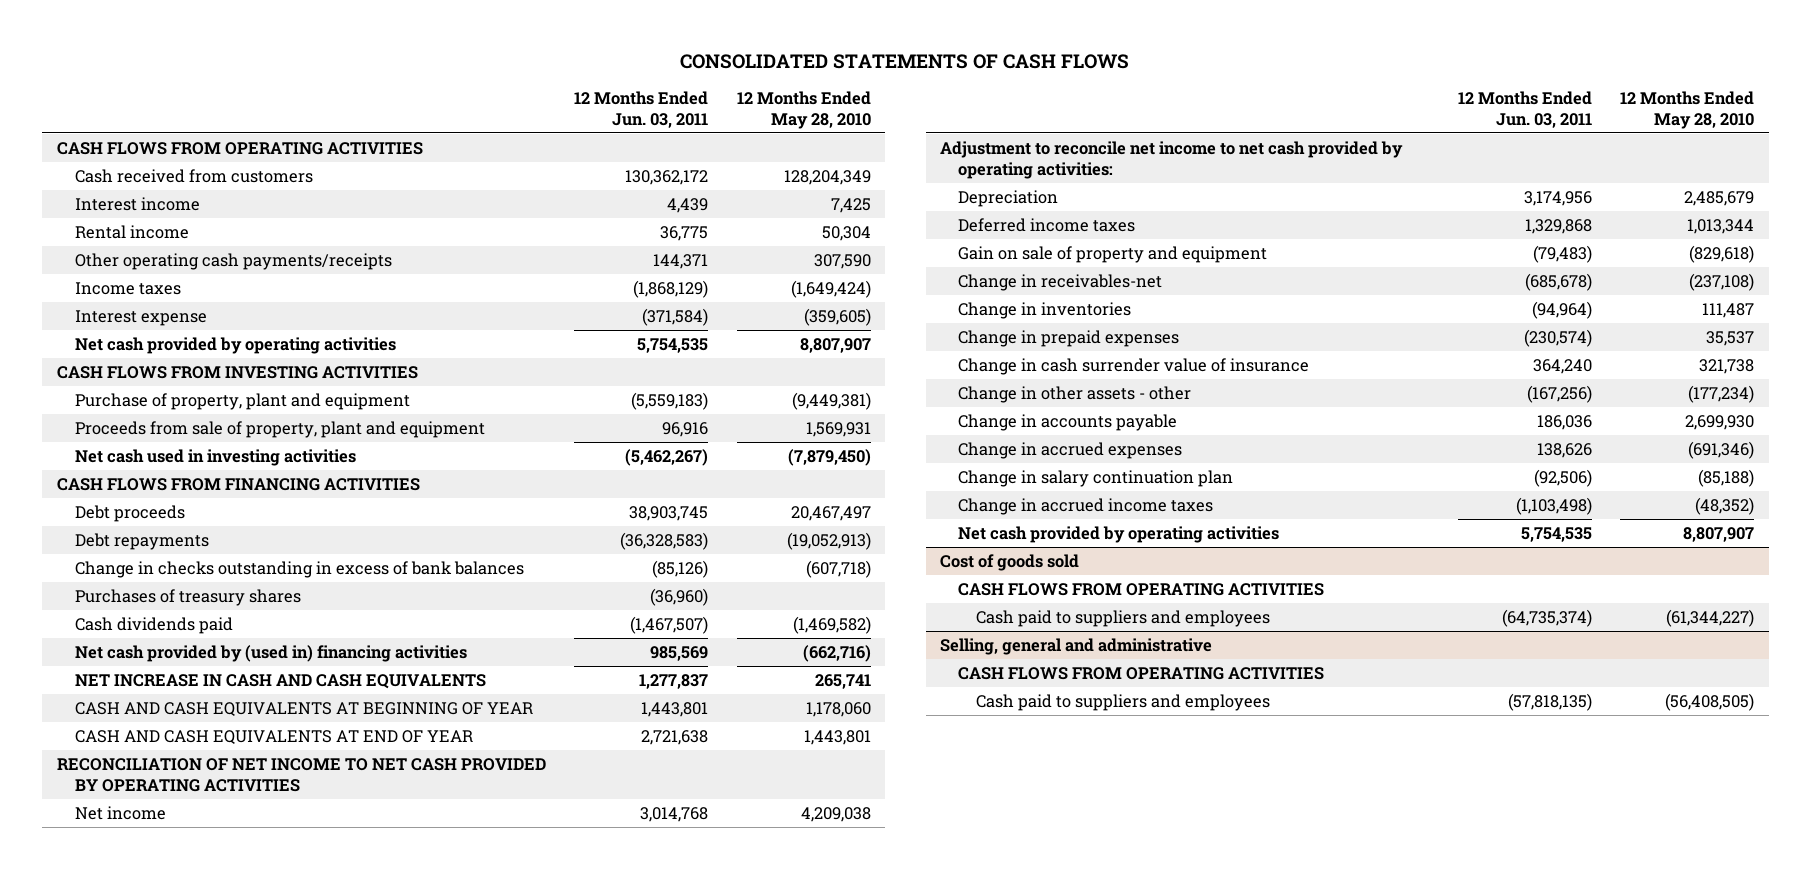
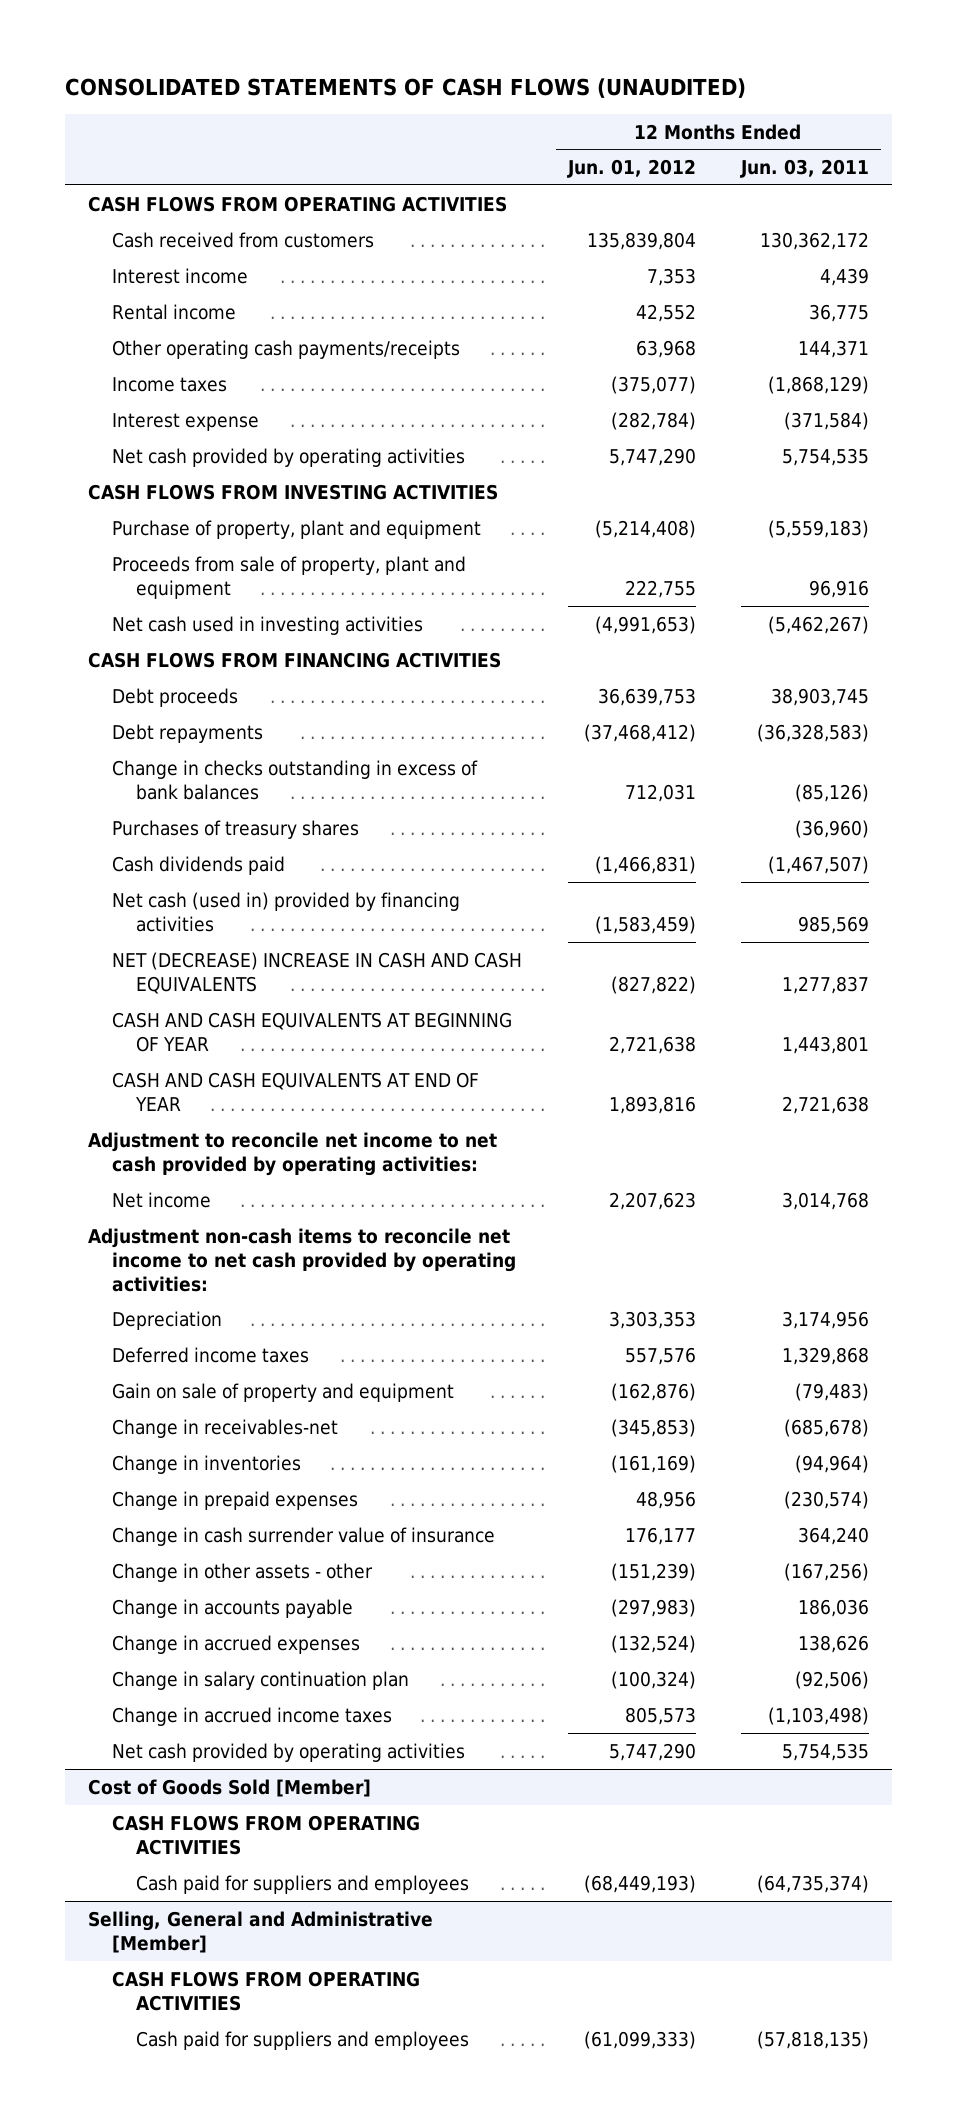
[680,53,1130,69] CONSOLIDATED STATEMENTS OF CASH FLOWS -> [64,77,746,98] CONSOLIDATED STATEMENTS OF CASH FLOWS (UNAUDITED)
[736,90,871,129] 12 Months Ended May 28, 2010 -> none
none -> [566,159,696,179] Jun. 01, 2012
[74,644,467,662] Net cash provided by (used in) financing activities -> [111,891,460,932] Net cash (used in) provided by financing activities
[74,673,486,689] NET INCREASE IN CASH AND CASH EQUIVALENTS -> [111,951,522,994] NET (DECREASE) INCREASE IN CASH AND CASH EQUIVALENTS
[56,757,546,792] RECONCILIATION OF NET INCOME TO NET CASH PROVIDED BY OPERATING ACTIVITIES -> none
[74,805,166,820] Net income -> [111,1191,211,1208] Net income
none -> [87,1227,516,1292] Adjustment non-cash items to reconcile net income to net cash provided by operating activities:
[940,553,1080,571] Cost of goods sold -> [87,1778,371,1797] Cost of Goods Sold [Member]
[976,609,1271,627] Cash paid to suppliers and employees -> [136,1874,470,1894] Cash paid for suppliers and employees
[940,637,1213,655] Selling, general and administrative -> [87,1910,433,1953] Selling, General and Administrative [Member]
[976,693,1271,711] Cash paid to suppliers and employees -> [136,2030,470,2050] Cash paid for suppliers and employees

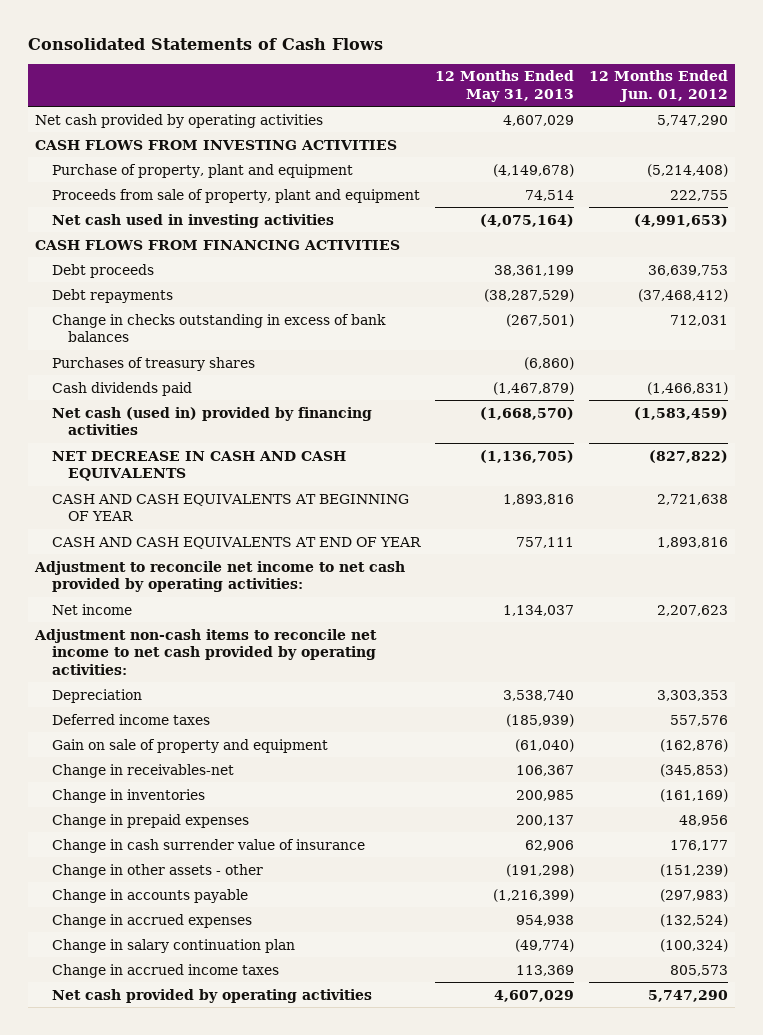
[64,77,746,98] CONSOLIDATED STATEMENTS OF CASH FLOWS (UNAUDITED) -> [27,37,383,50] Consolidated Statements of Cash Flows
[740,159,870,179] Jun. 03, 2011 -> none
none -> [435,70,575,102] 12 Months Ended May 31, 2013
[87,195,507,212] CASH FLOWS FROM OPERATING ACTIVITIES -> none
[111,231,374,248] Cash received from customers -> none
[111,267,248,284] Interest income -> none
[111,303,236,320] Rental income -> none
[111,339,460,359] Other operating cash payments/receipts -> none
[111,376,227,392] Income taxes -> none
[111,412,259,431] Interest expense -> none
[111,951,522,994] NET (DECREASE) INCREASE IN CASH AND CASH EQUIVALENTS -> [51,450,346,482] NET DECREASE IN CASH AND CASH EQUIVALENTS
[87,1778,371,1797] Cost of Goods Sold [Member] -> none
[111,1814,420,1855] CASH FLOWS FROM OPERATING ACTIVITIES -> none
[136,1874,470,1894] Cash paid for suppliers and employees -> none
[87,1910,433,1953] Selling, General and Administrative [Member] -> none
[111,1970,420,2011] CASH FLOWS FROM OPERATING ACTIVITIES -> none
[136,2030,470,2050] Cash paid for suppliers and employees -> none

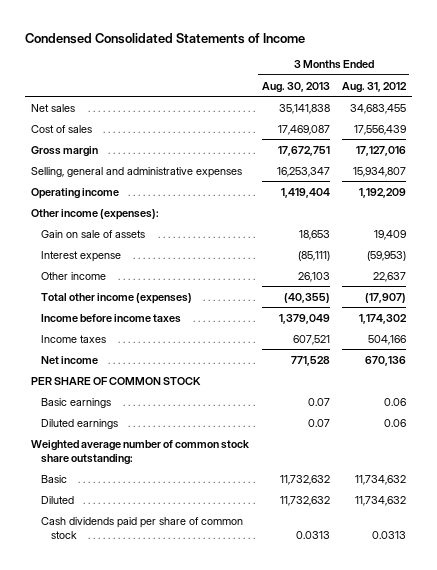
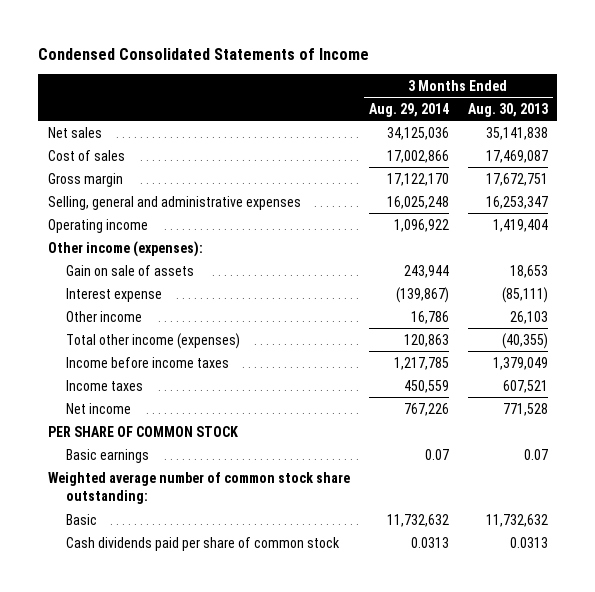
[341,81,407,93] Aug. 31, 2012 -> none
none -> [368,102,449,117] Aug. 29, 2014
[41,418,119,429] Diluted earnings -> none
[41,495,75,504] Diluted -> none

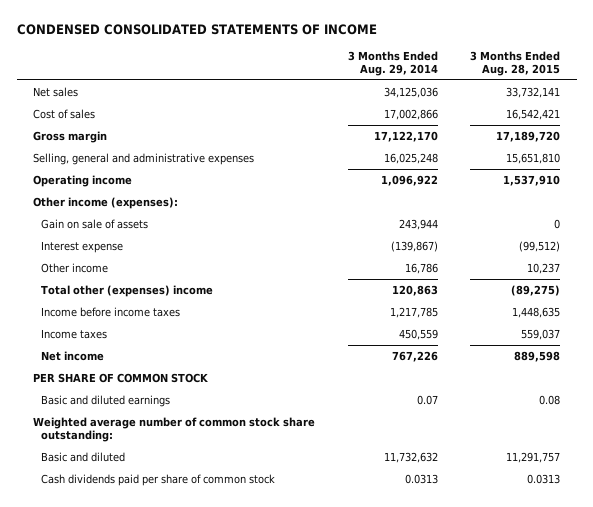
[37,47,369,60] Condensed Consolidated Statements of Income -> [16,23,377,35] CONDENSED CONSOLIDATED STATEMENTS OF INCOME
[467,102,548,117] Aug. 30, 2013 -> none
none -> [470,50,561,76] 3 Months Ended Aug. 28, 2015
[65,332,240,349] Total other income (expenses) -> [41,284,214,297] Total other (expenses) income
[65,448,149,463] Basic earnings -> [41,394,171,407] Basic and diluted earnings
[65,513,97,525] Basic -> [41,451,126,462] Basic and diluted

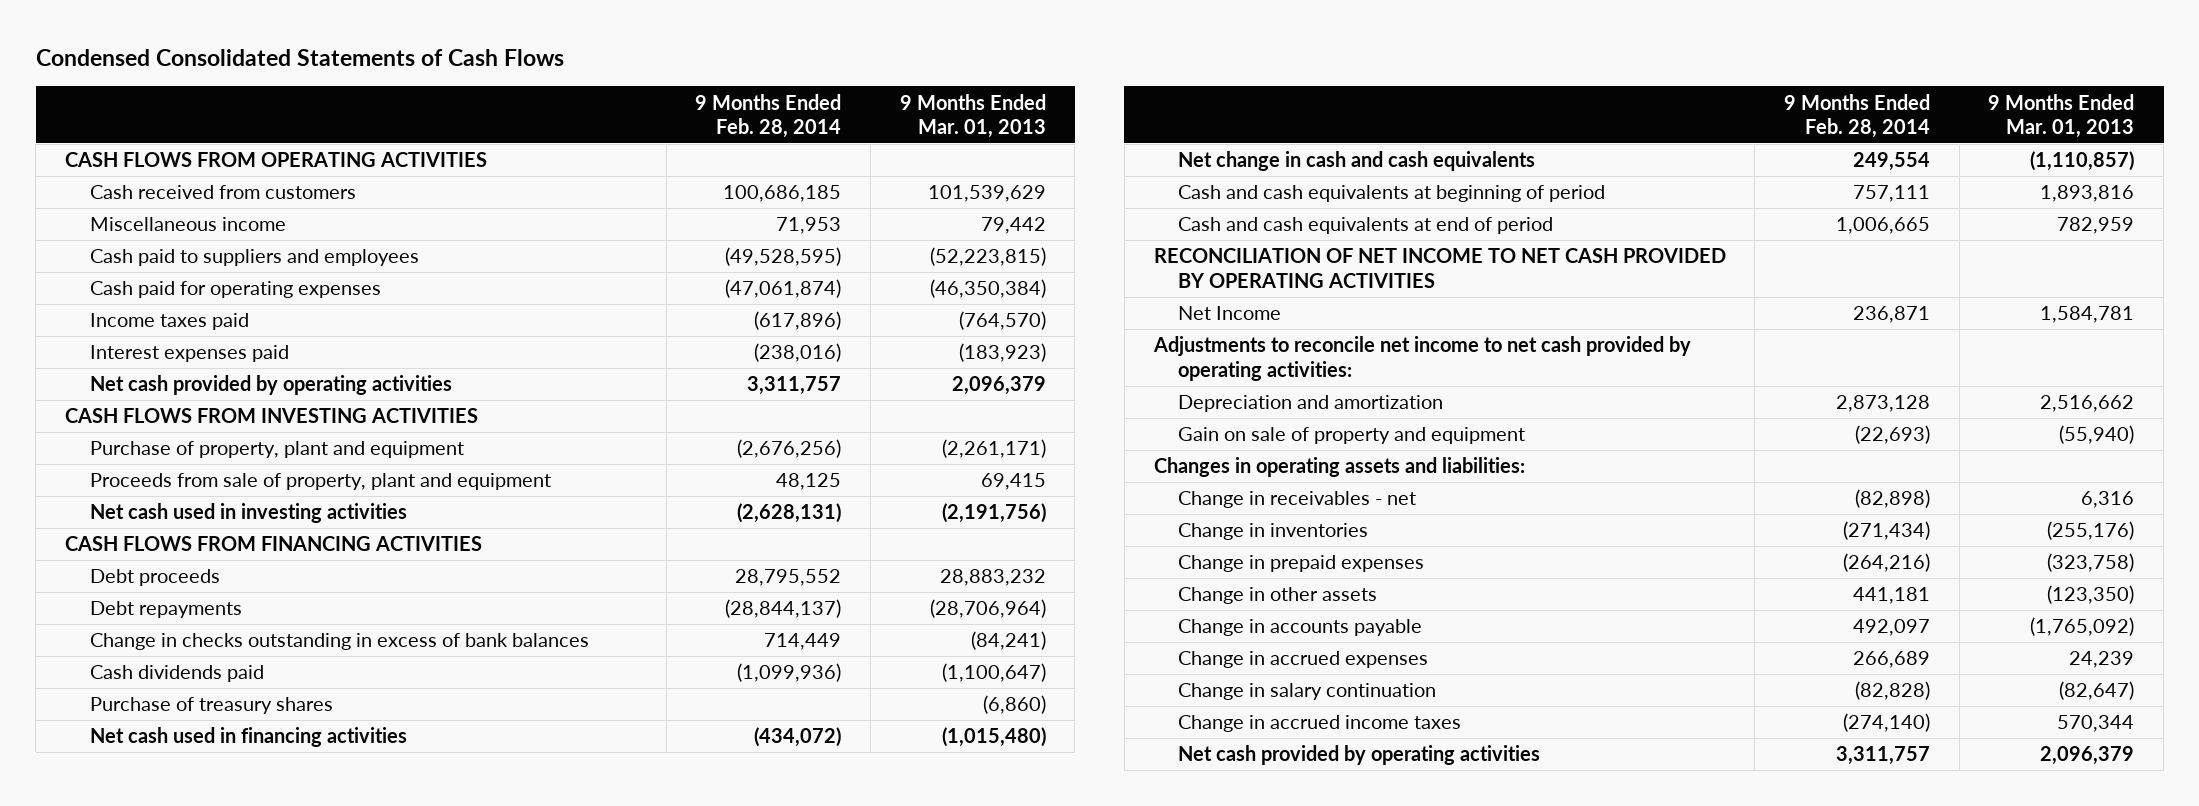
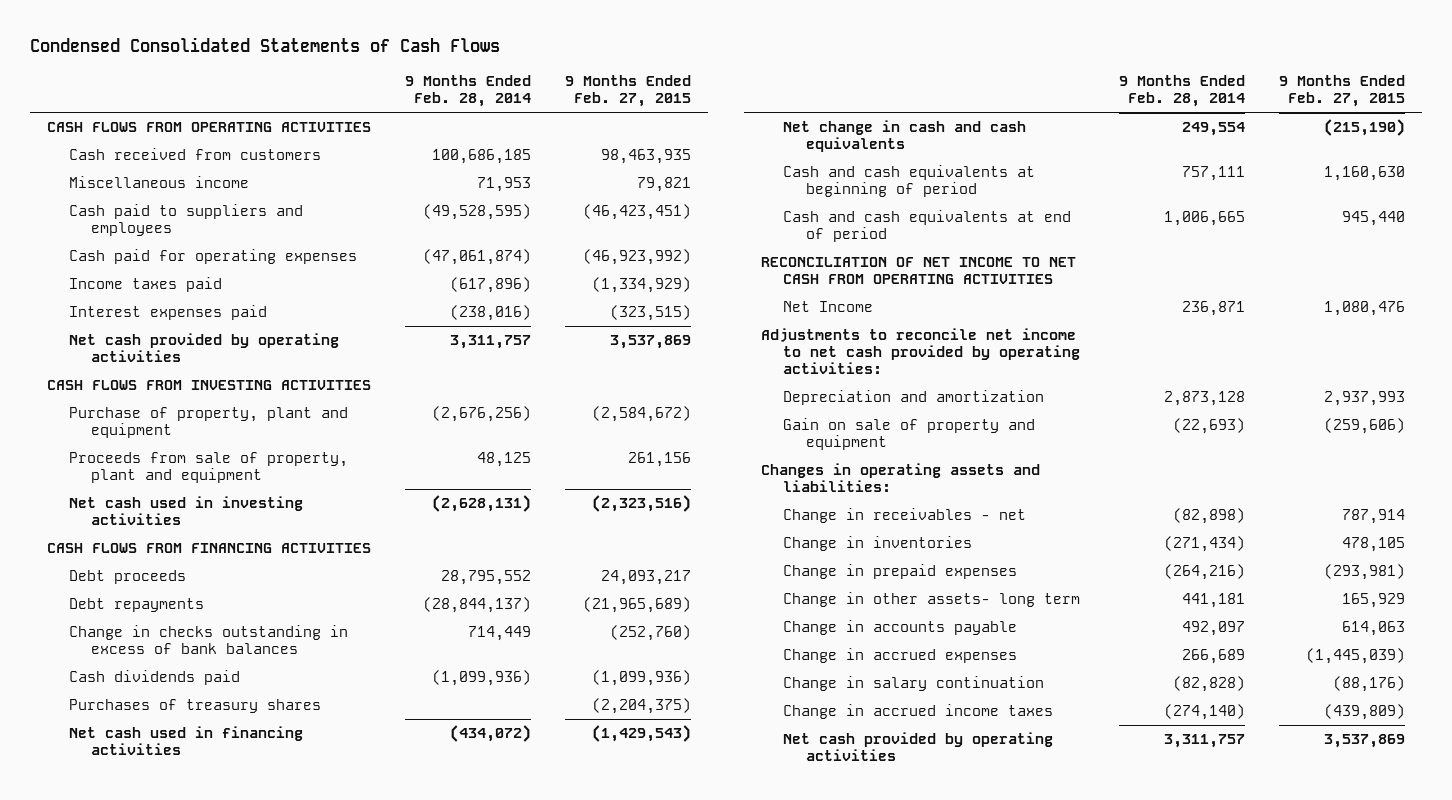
[899,93,1046,138] 9 Months Ended Mar. 01, 2013 -> none
none -> [564,75,691,108] 9 Months Ended Feb. 27, 2015
[89,697,333,715] Purchase of treasury shares -> [68,699,321,714] Purchases of treasury shares
[1153,248,1726,288] RECONCILIATION OF NET INCOME TO NET CASH PROVIDED BY OPERATING ACTIVITIES -> [761,257,1077,285] RECONCILIATION OF NET INCOME TO NET CASH FROM OPERATING ACTIVITIES
[1178,587,1378,605] Change in other assets -> [783,592,1081,608] Change in other assets- long term

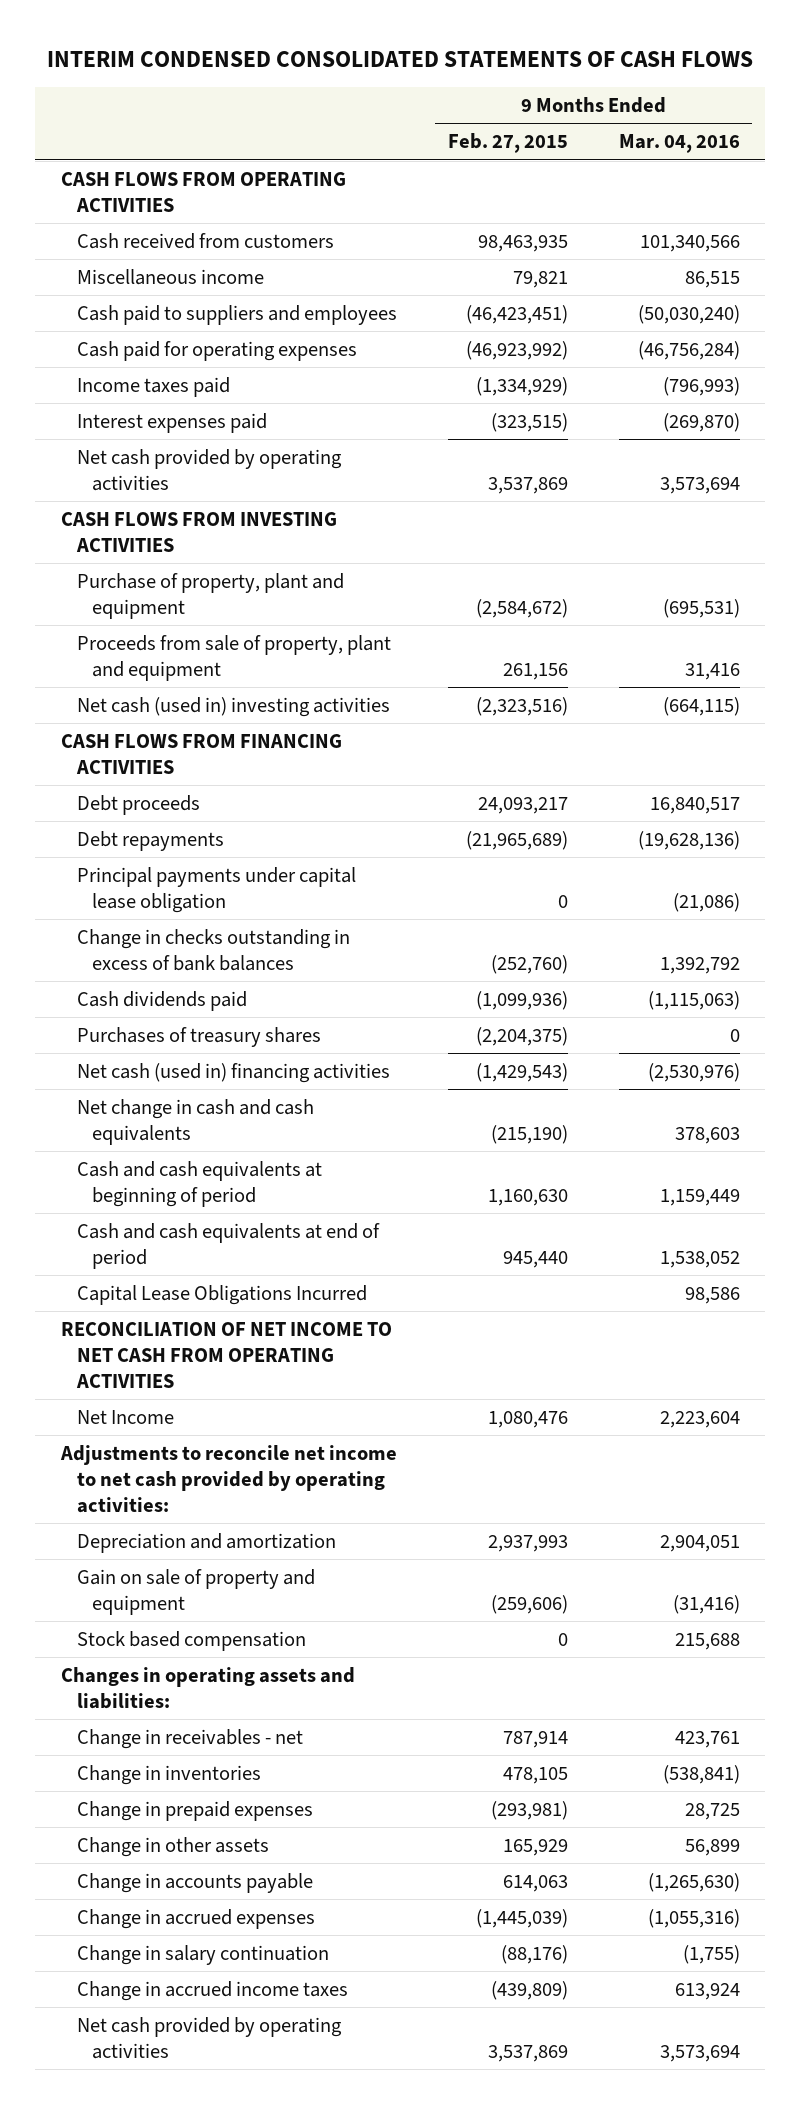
[29,37,500,53] Condensed Consolidated Statements of Cash Flows -> [47,50,754,67] INTERIM CONDENSED CONSOLIDATED STATEMENTS OF CASH FLOWS
[404,75,531,108] 9 Months Ended Feb. 28, 2014 -> none
none -> [618,134,740,154] Mar. 04, 2016
[68,496,303,526] Net cash used in investing activities -> [76,696,390,717] Net cash (used in) investing activities
none -> [76,866,356,913] Principal payments under capital lease obligation
[68,726,303,756] Net cash used in financing activities -> [76,1062,390,1083] Net cash (used in) financing activities
none -> [76,1284,367,1305] Capital Lease Obligations Incurred
none -> [76,1630,306,1651] Stock based compensation
[783,592,1081,608] Change in other assets- long term -> [76,1836,269,1857] Change in other assets

